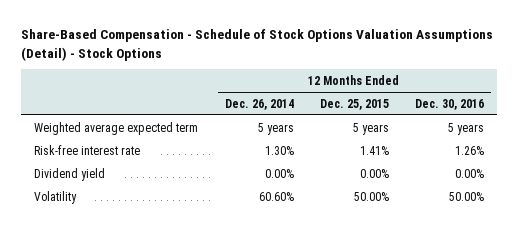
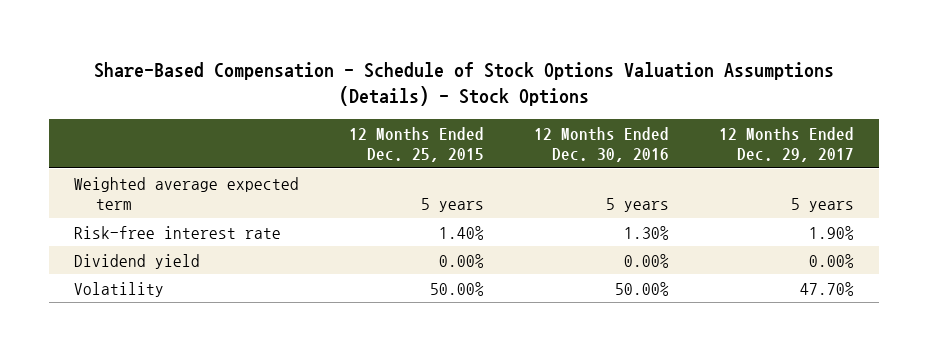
[21,29,494,61] Share-Based Compensation - Schedule of Stock Options Valuation Assumptions (Detail) - Stock Options -> [94,61,835,107] Share-Based Compensation - Schedule of Stock Options Valuation Assumptions (Details) - Stock Options
[224,98,294,110] Dec. 26, 2014 -> none
none -> [719,126,855,162] 12 Months Ended Dec. 29, 2017
[359,145,389,155] 1.41% -> [439,225,485,240] 1.40%
[454,145,484,155] 1.26% -> [624,225,670,240] 1.30%

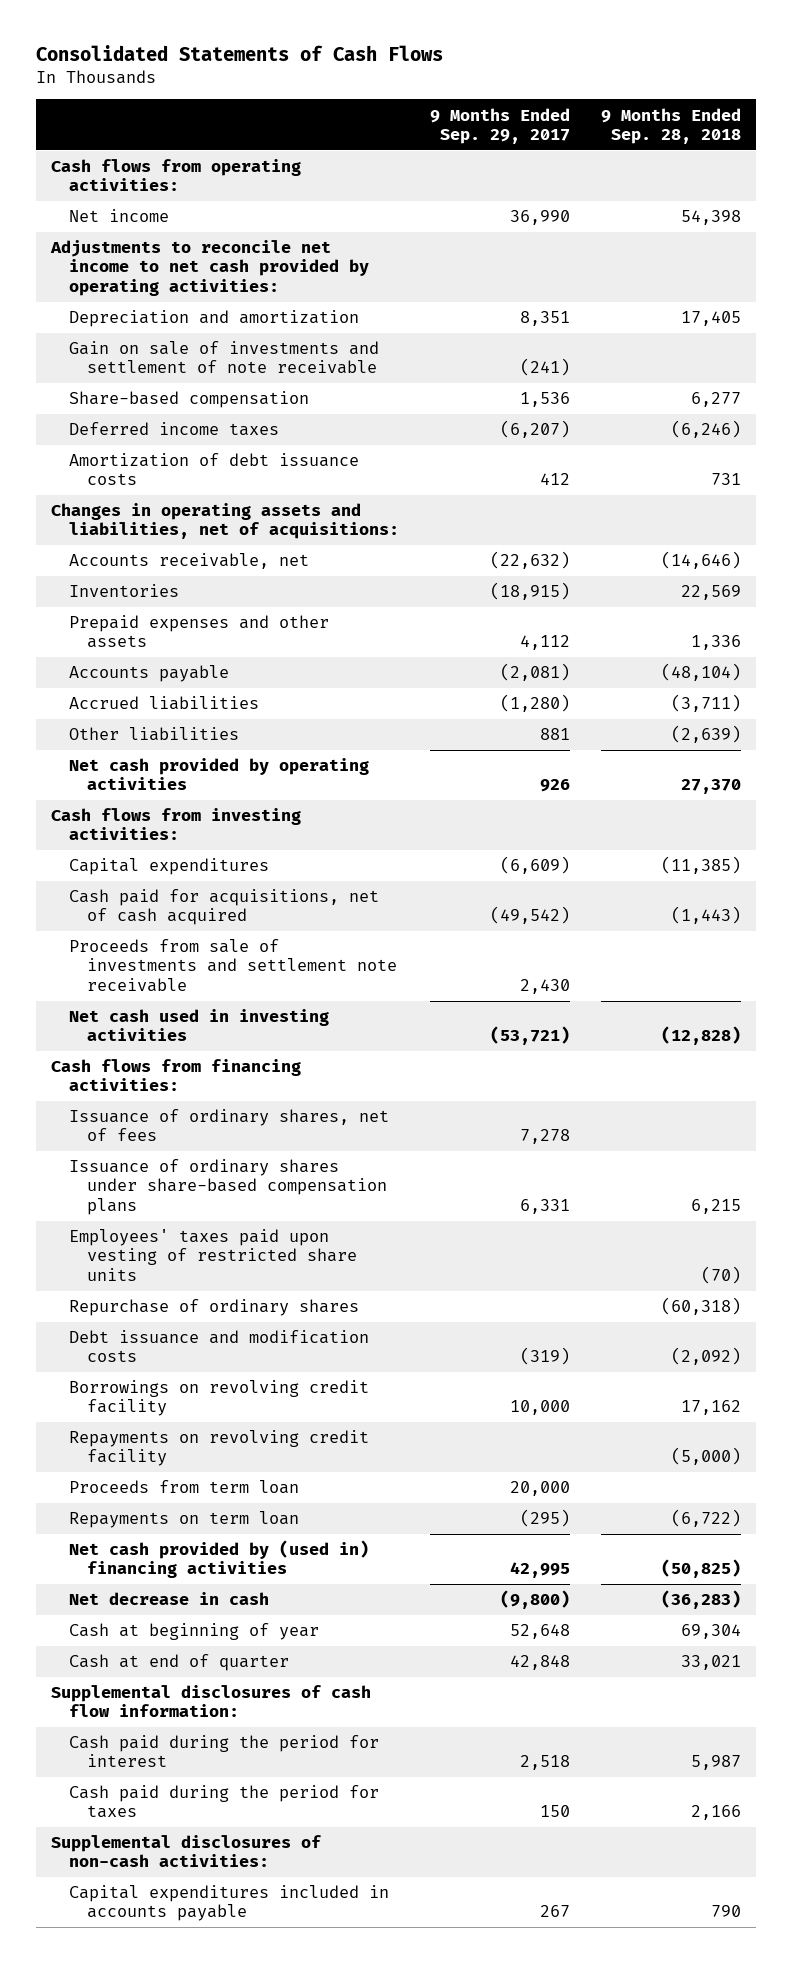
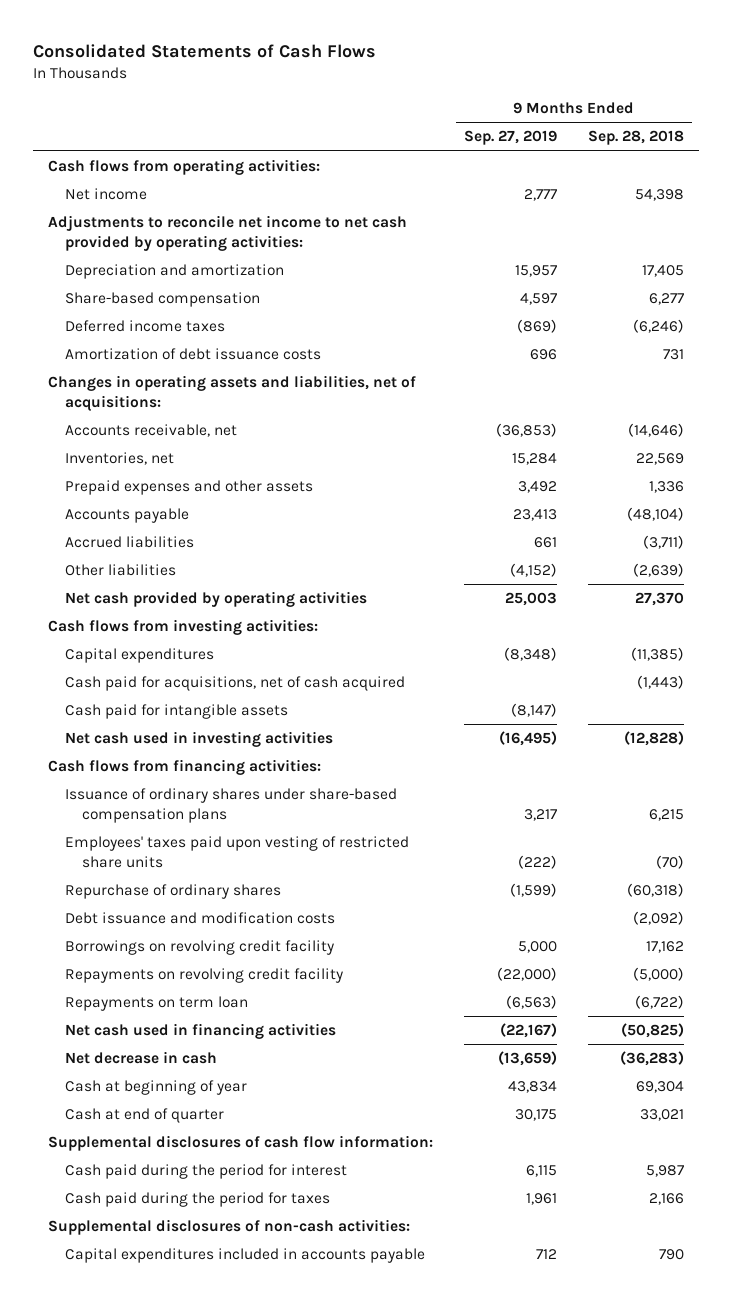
[429,107,570,144] 9 Months Ended Sep. 29, 2017 -> none
none -> [464,130,558,146] Sep. 27, 2019
[68,341,379,375] Gain on sale of investments and settlement of note receivable -> none
[68,584,179,598] Inventories -> [65,452,175,466] Inventories, net
[68,939,397,992] Proceeds from sale of investments and settlement note receivable -> none
none -> [65,704,289,720] Cash paid for intangible assets
[68,1109,389,1142] Issuance of ordinary shares, net of fees -> none
[68,1480,299,1495] Proceeds from term loan -> none
[68,1540,369,1579] Net cash provided by (used in) financing activities -> [65,1023,337,1040] Net cash used in financing activities

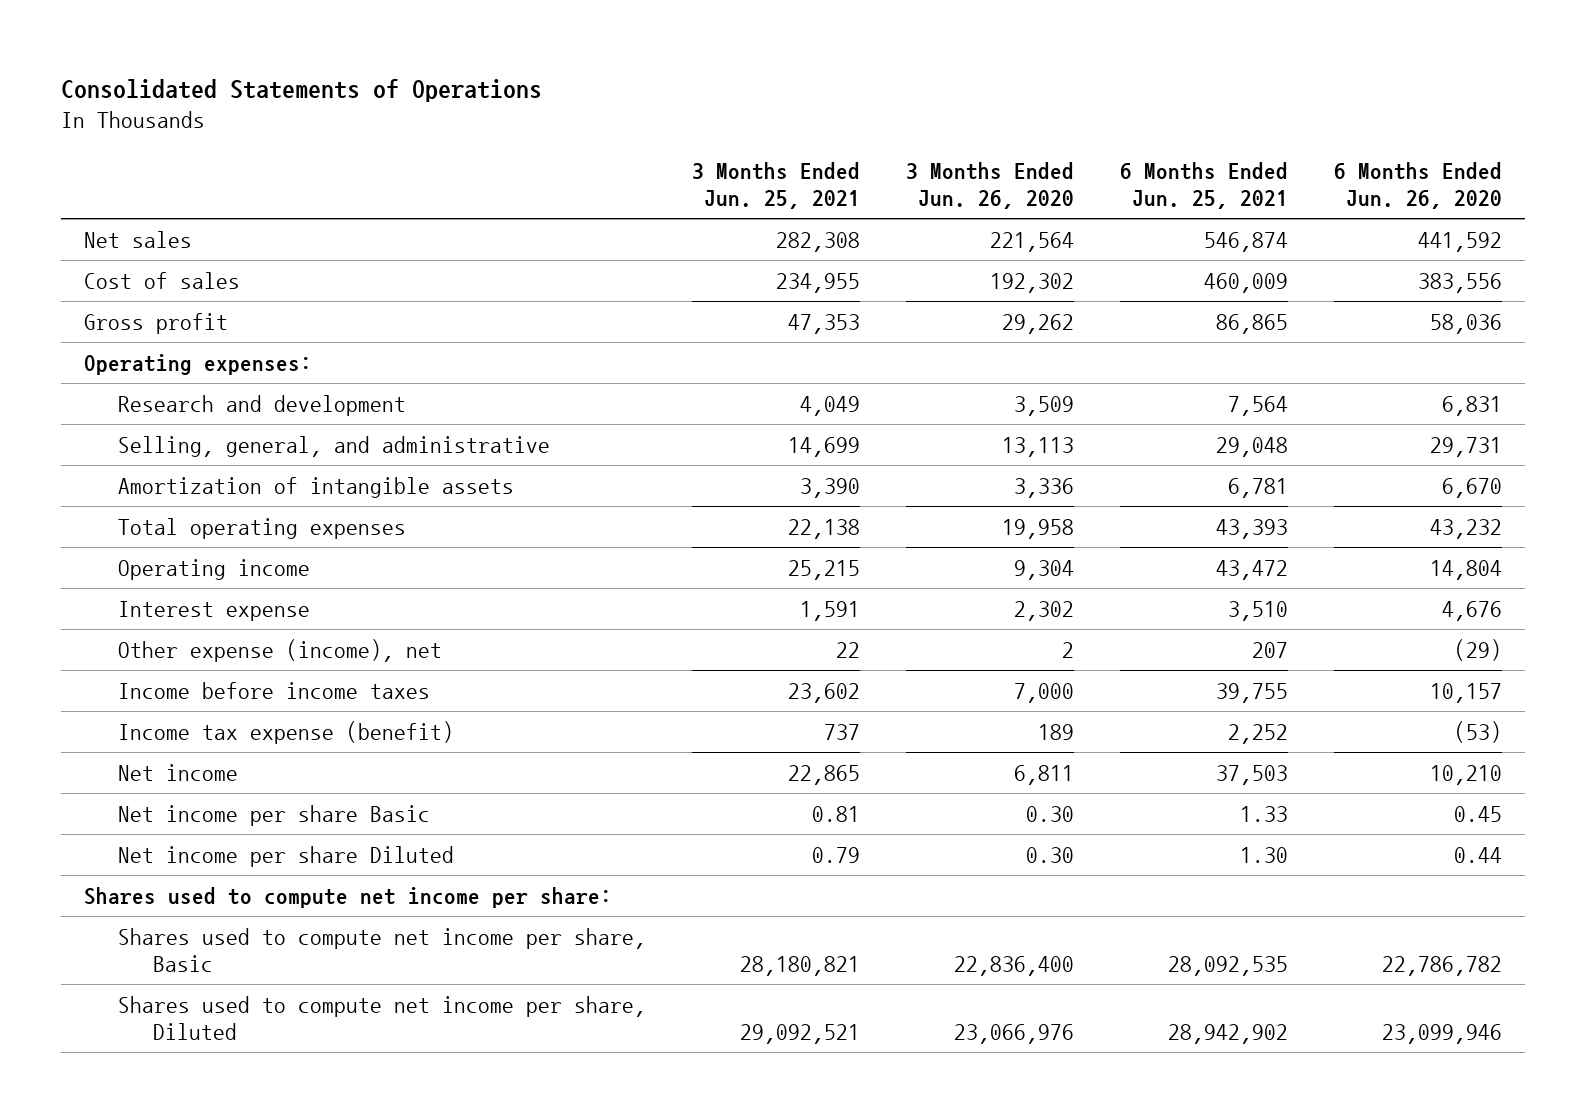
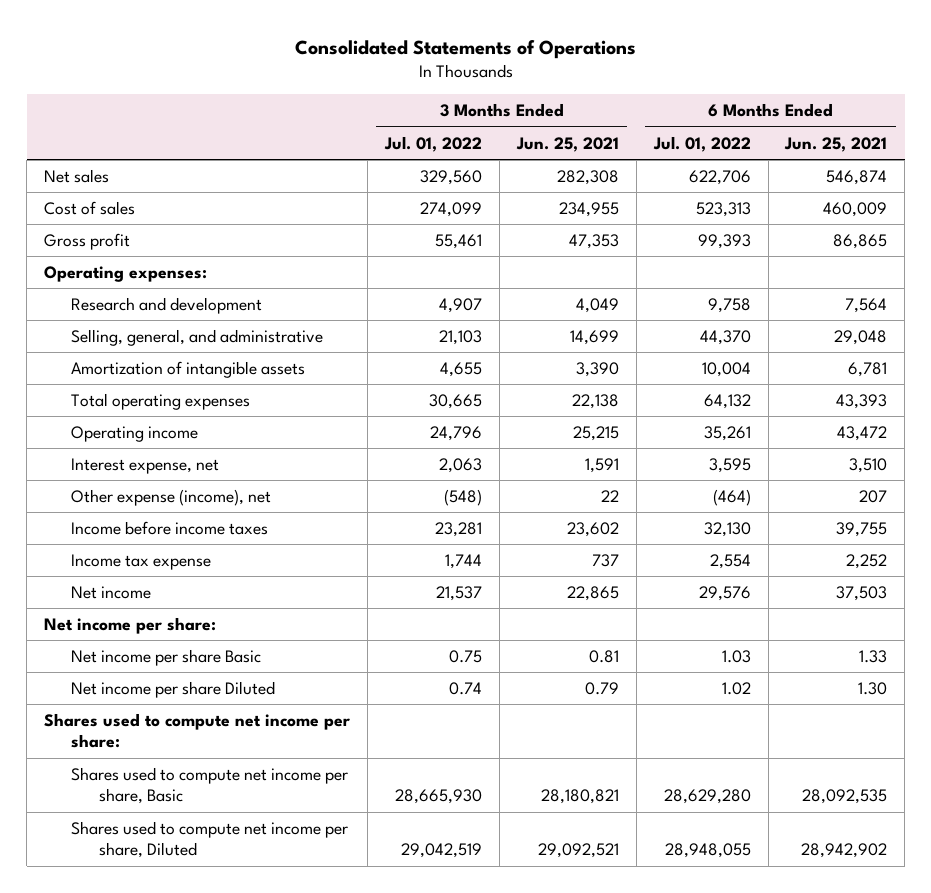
[906,161,1075,209] 3 Months Ended Jun. 26, 2020 -> none
[1333,161,1502,209] 6 Months Ended Jun. 26, 2020 -> none
none -> [383,135,482,152] Jul. 01, 2022
none -> [652,135,751,152] Jul. 01, 2022
[118,600,311,621] Interest expense -> [71,457,220,474] Interest expense, net
[118,720,455,744] Income tax expense (benefit) -> [71,553,212,570] Income tax expense
none -> [43,616,216,634] Net income per share:

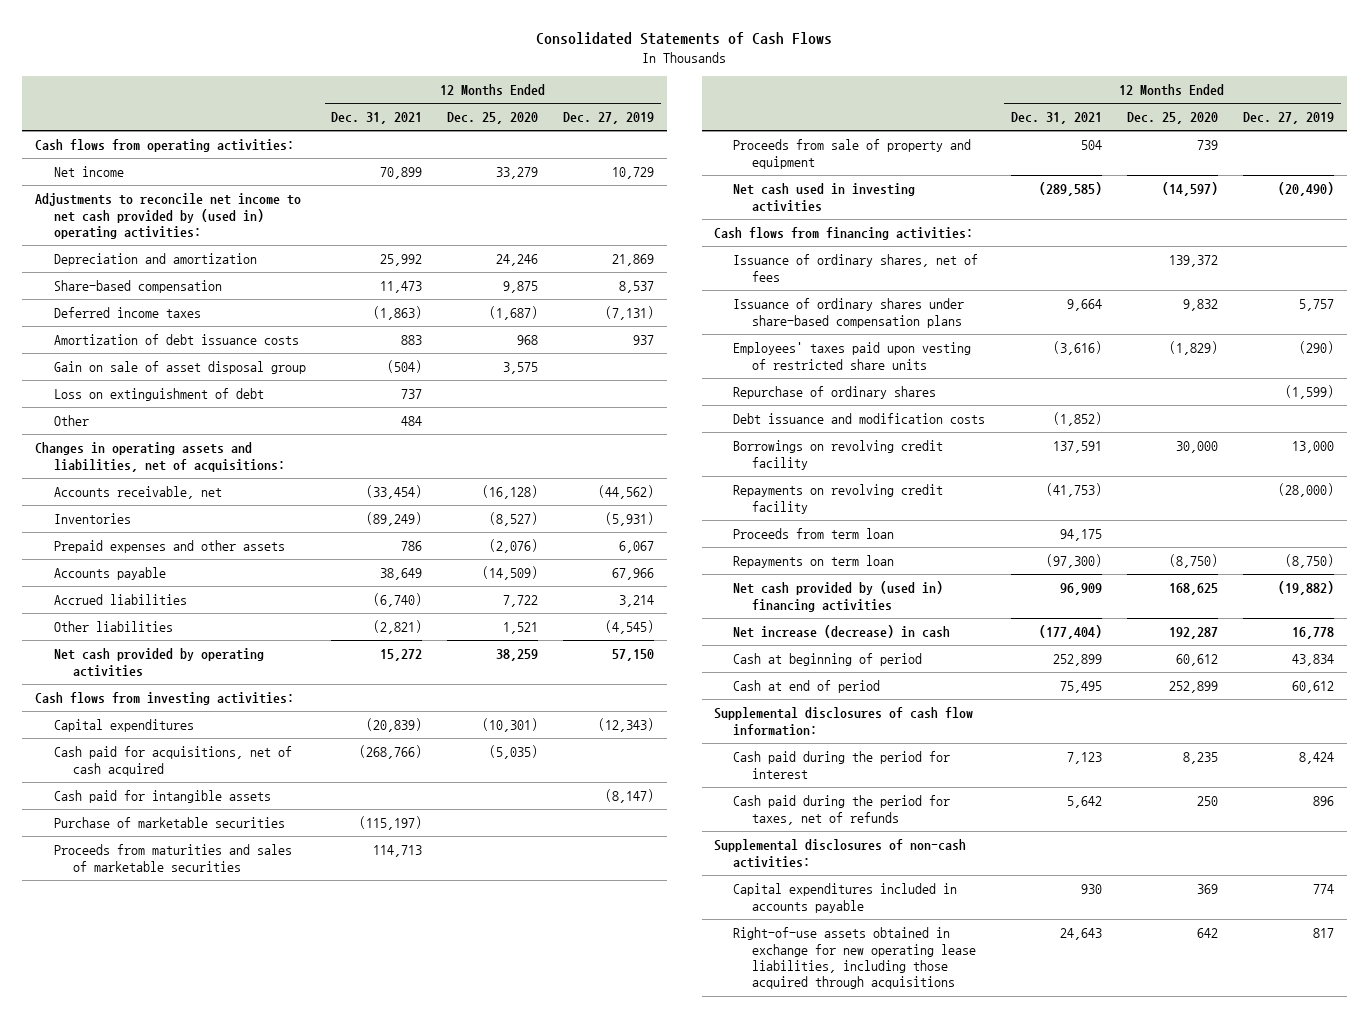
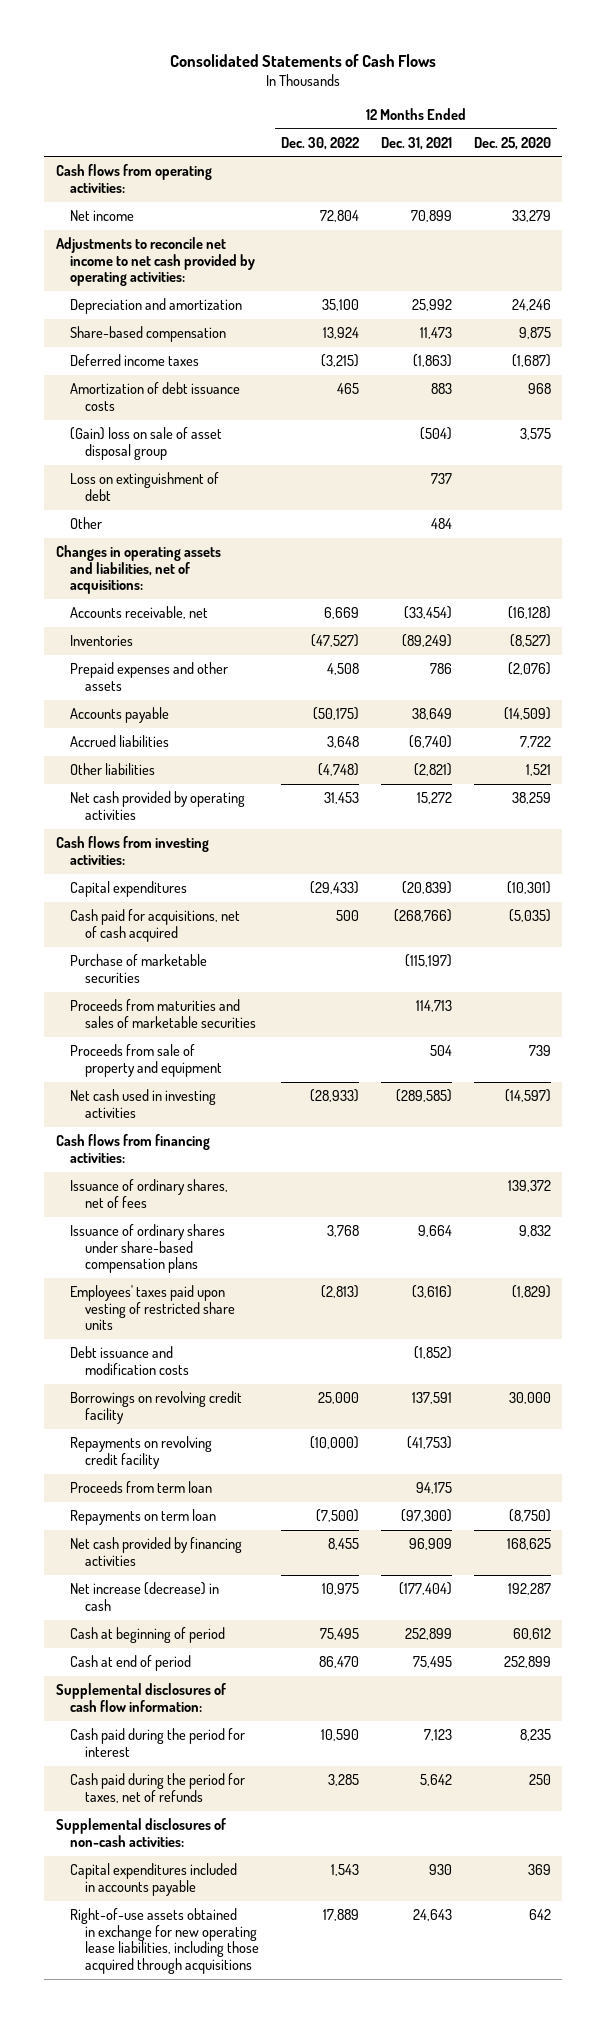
[563,112,655,125] Dec. 27, 2019 -> none
none -> [280,136,359,150] Dec. 30, 2022
[34,193,301,239] Adjustments to reconcile net income to net cash provided by (used in) operating activities: -> [55,237,256,287] Adjustments to reconcile net income to net cash provided by operating activities:
[53,361,306,375] Gain on sale of asset disposal group -> [70,427,223,460] (Gain) loss on sale of asset disposal group
[53,790,271,804] Cash paid for intangible assets -> none
[733,386,937,400] Repurchase of ordinary shares -> none
[733,581,944,612] Net cash provided by (used in) financing activities -> [70,1537,243,1566] Net cash provided by financing activities

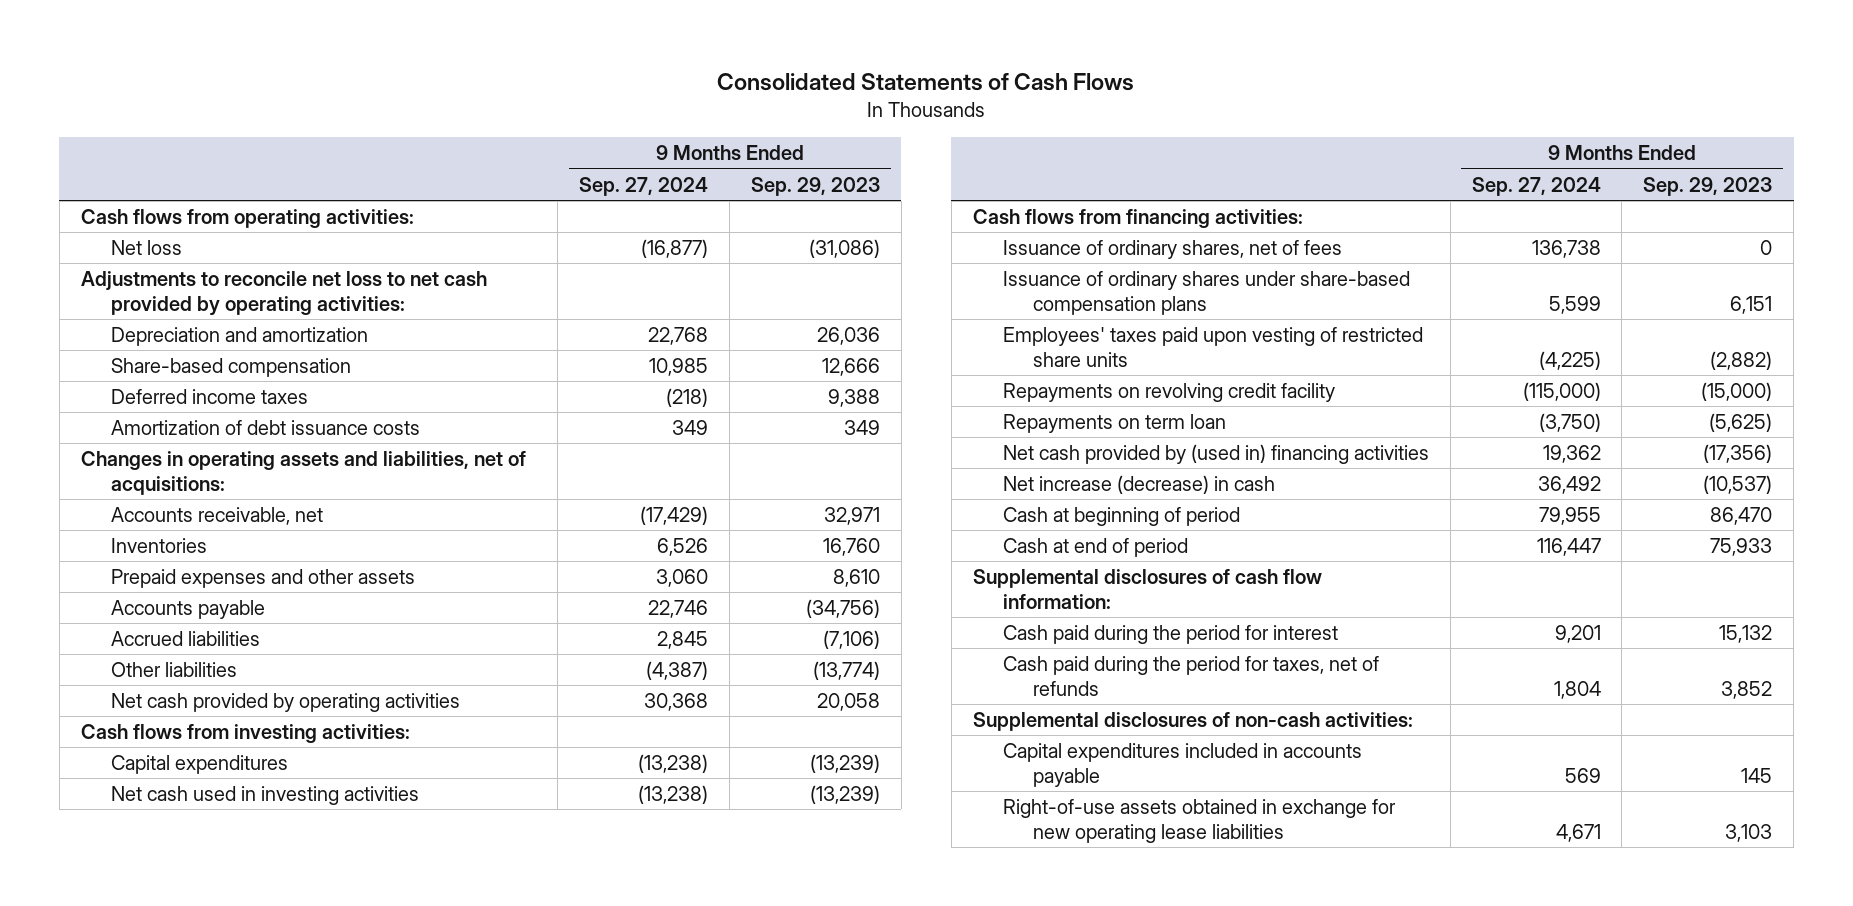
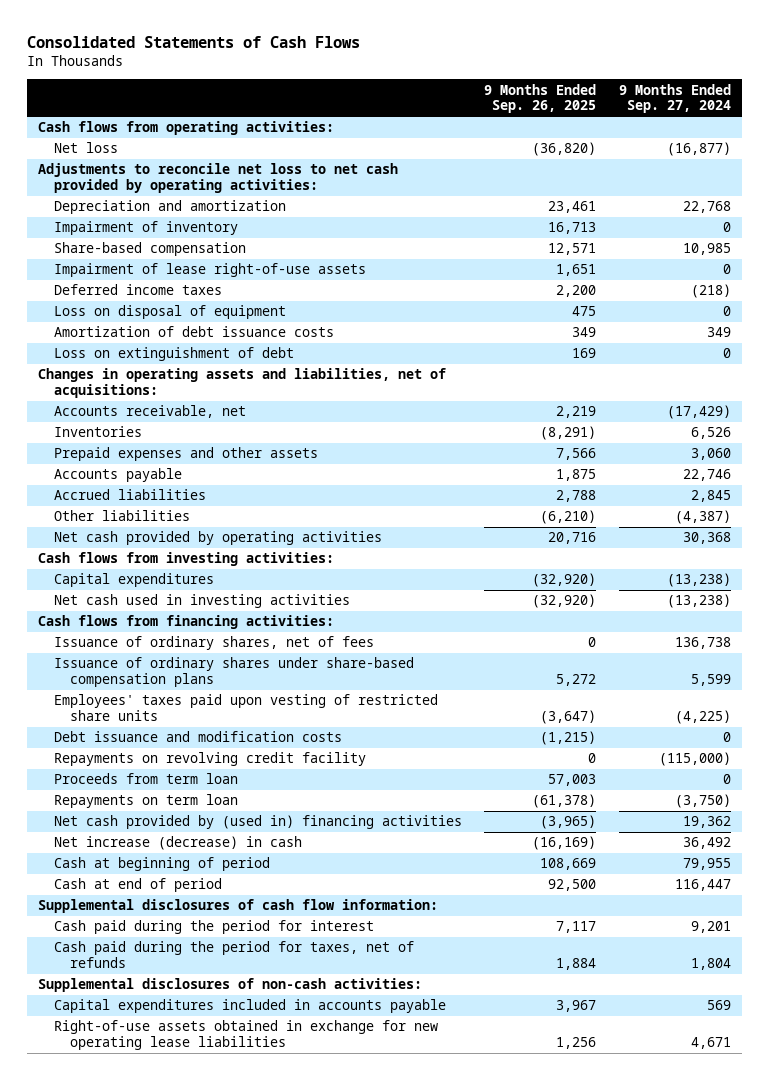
[751,176,881,196] Sep. 29, 2023 -> none
none -> [484,83,597,114] 9 Months Ended Sep. 26, 2025
none -> [53,221,238,236] Impairment of inventory
none -> [53,263,366,278] Impairment of lease right-of-use assets
none -> [53,305,286,320] Loss on disposal of equipment
none -> [53,347,294,362] Loss on extinguishment of debt
none -> [53,731,342,743] Debt issuance and modification costs
none -> [53,773,238,785] Proceeds from term loan

